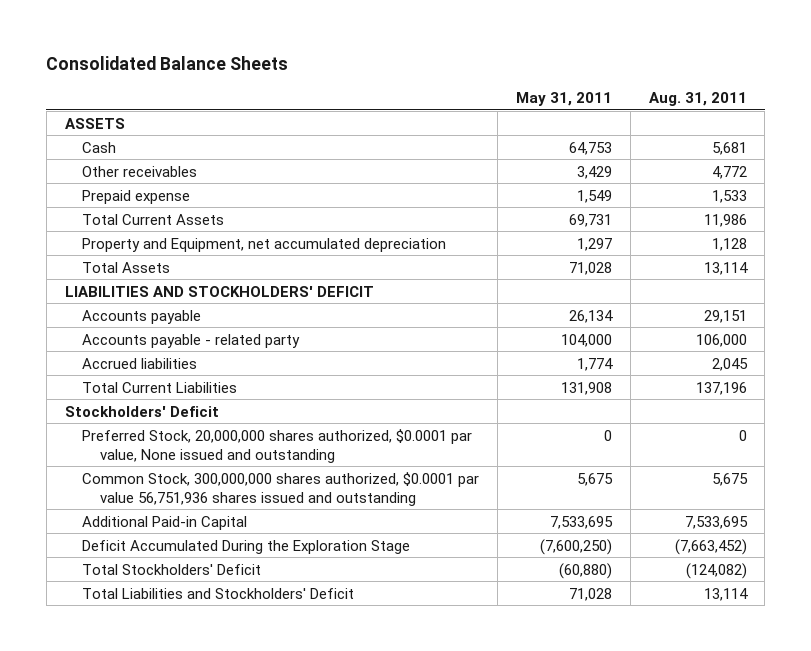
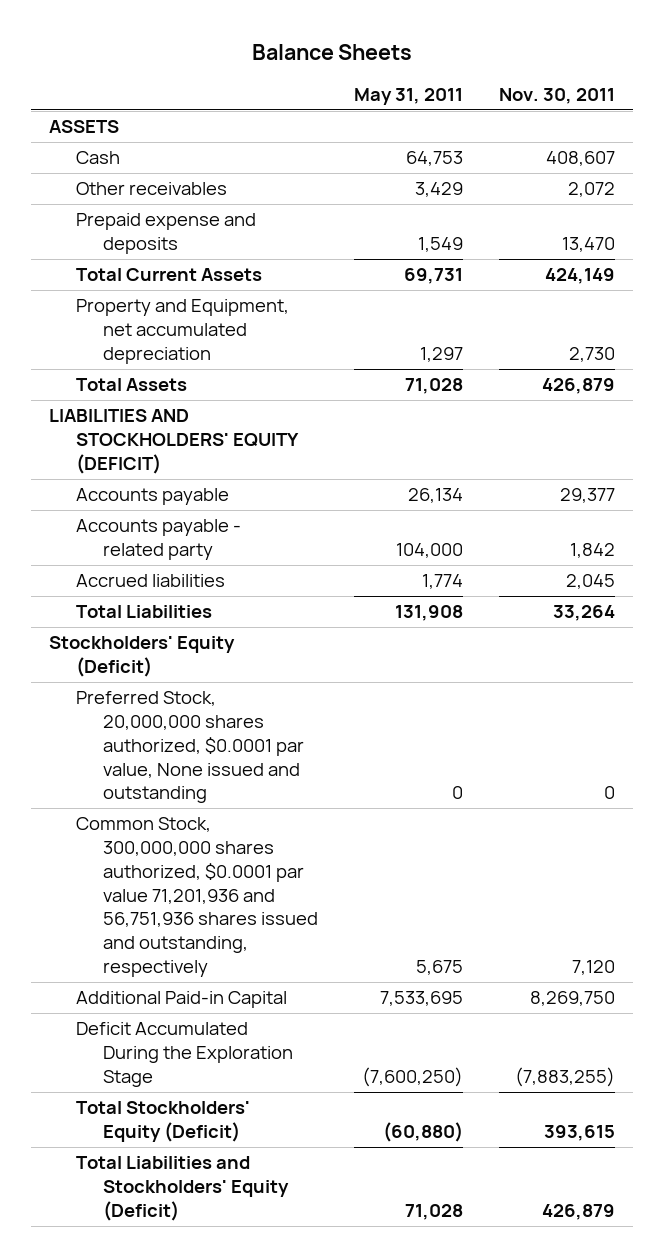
[46,56,289,71] Consolidated Balance Sheets -> [252,44,413,61] Balance Sheets
[648,91,747,106] Aug. 31, 2011 -> none
none -> [499,87,616,104] Nov. 30, 2011
[82,189,191,204] Prepaid expense -> [76,213,257,255] Prepaid expense and deposits
[64,285,374,297] LIABILITIES AND STOCKHOLDERS' DEFICIT -> [49,409,300,474] LIABILITIES AND STOCKHOLDERS' EQUITY (DEFICIT)
[82,381,238,393] Total Current Liabilities -> [76,605,213,619] Total Liabilities
[64,405,219,417] Stockholders' Deficit -> [49,636,236,678] Stockholders' Equity (Deficit)
[82,471,480,506] Common Stock, 300,000,000 shares authorized, $0.0001 par value 56,751,936 shares issued and outstanding -> [76,817,319,978] Common Stock, 300,000,000 shares authorized, $0.0001 par value 71,201,936 and 56,751,936 shares issued and outstanding, respectively
[82,563,262,575] Total Stockholders' Deficit -> [76,1101,251,1143] Total Stockholders' Equity (Deficit)
[82,587,355,599] Total Liabilities and Stockholders' Deficit -> [76,1156,290,1221] Total Liabilities and Stockholders' Equity (Deficit)

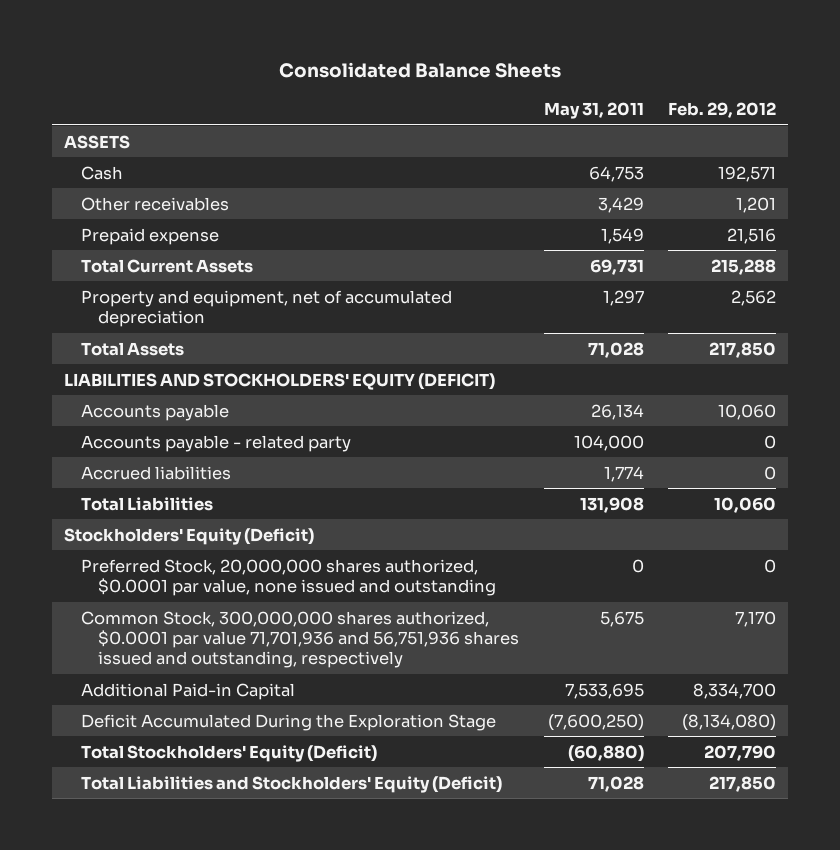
[252,44,413,61] Balance Sheets -> [279,62,562,79] Consolidated Balance Sheets
[499,87,616,104] Nov. 30, 2011 -> none
none -> [668,102,777,119] Feb. 29, 2012
[76,213,257,255] Prepaid expense and deposits -> [81,227,220,245] Prepaid expense
[76,299,290,364] Property and Equipment, net accumulated depreciation -> [81,289,453,327] Property and equipment, net of accumulated depreciation
[76,691,305,804] Preferred Stock, 20,000,000 shares authorized, $0.0001 par value, None issued and outstanding -> [81,558,497,596] Preferred Stock, 20,000,000 shares authorized, $0.0001 par value, none issued and outstanding
[76,817,319,978] Common Stock, 300,000,000 shares authorized, $0.0001 par value 71,201,936 and 56,751,936 shares issued and outstanding, respectively -> [81,610,520,669] Common Stock, 300,000,000 shares authorized, $0.0001 par value 71,701,936 and 56,751,936 shares issued and outstanding, respectively

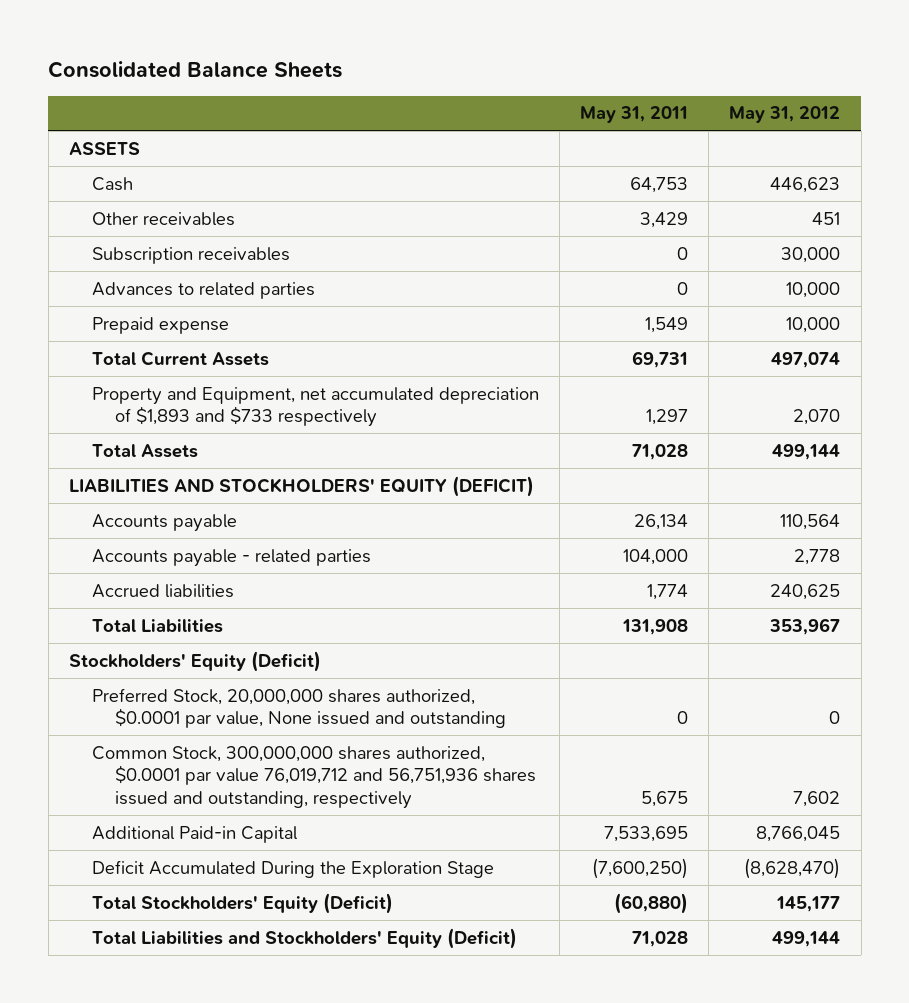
[668,102,777,119] Feb. 29, 2012 -> none
none -> [729,106,841,124] May 31, 2012
none -> [91,246,290,264] Subscription receivables
none -> [91,281,315,299] Advances to related parties
[81,289,453,327] Property and equipment, net of accumulated depreciation -> [91,386,539,428] Property and Equipment, net accumulated depreciation of $1,893 and $733 respectively
[81,434,352,452] Accounts payable - related party -> [91,548,371,567] Accounts payable - related parties
[81,558,497,596] Preferred Stock, 20,000,000 shares authorized, $0.0001 par value, none issued and outstanding -> [91,687,506,729] Preferred Stock, 20,000,000 shares authorized, $0.0001 par value, None issued and outstanding
[81,610,520,669] Common Stock, 300,000,000 shares authorized, $0.0001 par value 71,701,936 and 56,751,936 shares issued and outstanding, respectively -> [91,745,536,809] Common Stock, 300,000,000 shares authorized, $0.0001 par value 76,019,712 and 56,751,936 shares issued and outstanding, respectively

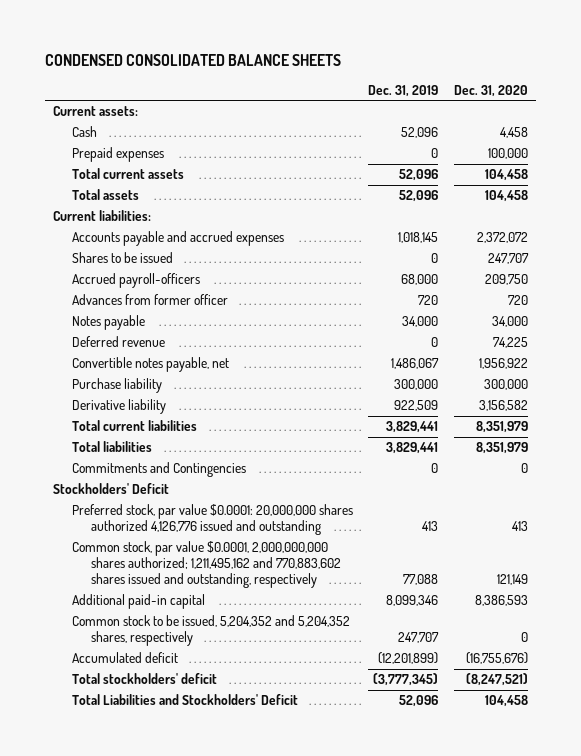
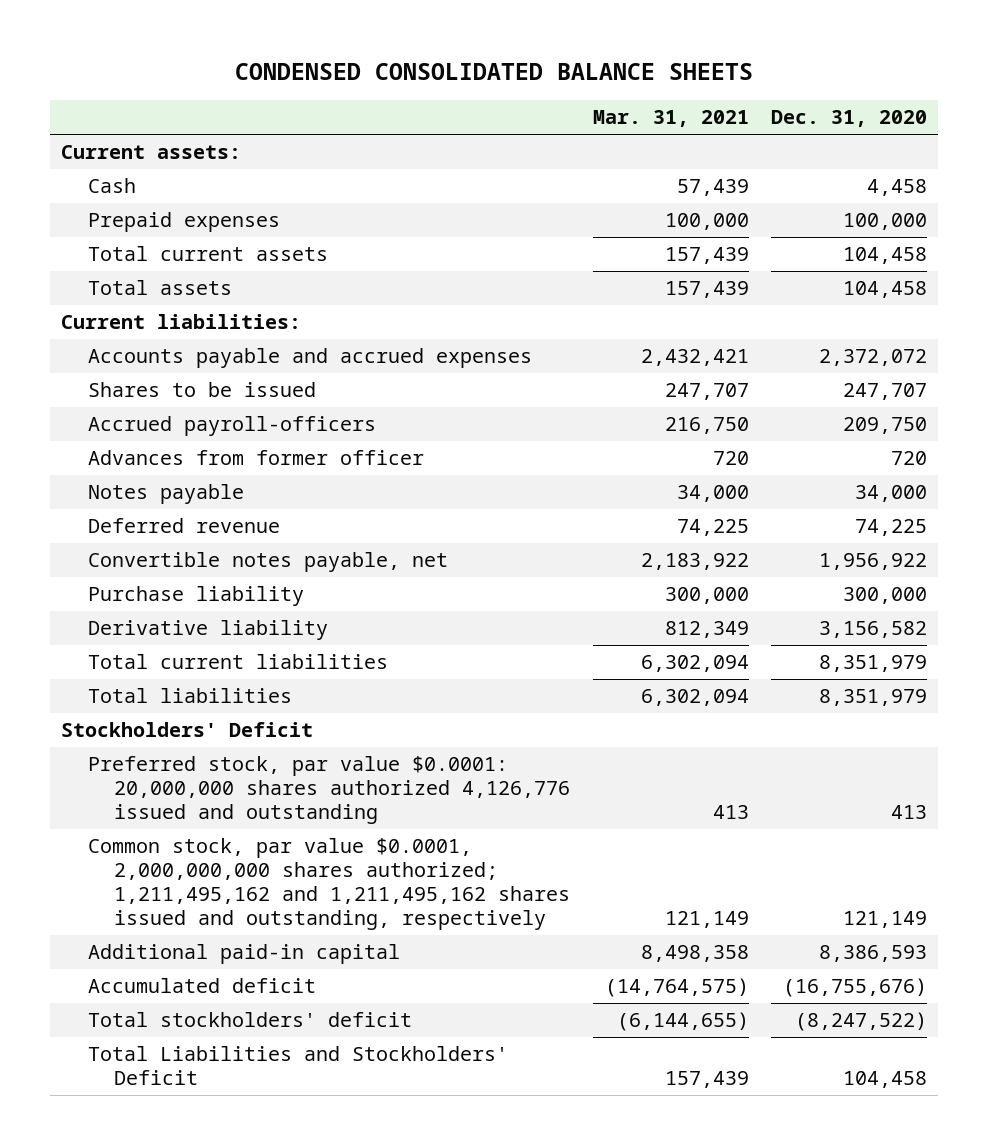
[368,84,439,97] Dec. 31, 2019 -> none
none -> [592,110,749,128] Mar. 31, 2021
[71,462,246,478] Commitments and Contingencies -> none
[71,541,341,589] Common stock, par value $0.0001, 2,000,000,000 shares authorized; 1,211,495,162 and 770,883,602 shares issued and outstanding, respectively -> [87,838,571,931] Common stock, par value $0.0001, 2,000,000,000 shares authorized; 1,211,495,162 and 1,211,495,162 shares issued and outstanding, respectively
[71,615,350,647] Common stock to be issued, 5,204,352 and 5,204,352 shares, respectively -> none
[466,673,529,687] (8,247,521) -> [794,1012,927,1032] (8,247,522)

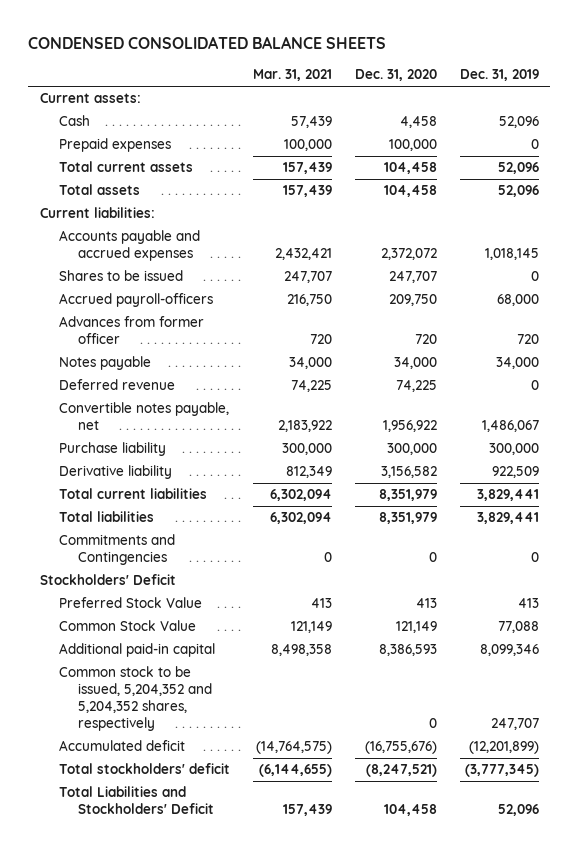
none -> [459,69,539,82] Dec. 31, 2019
none -> [58,534,175,566] Commitments and Contingencies
[87,756,571,825] Preferred stock, par value $0.0001: 20,000,000 shares authorized 4,126,776 issued and outstanding -> [58,597,202,609] Preferred Stock Value
[87,838,571,931] Common stock, par value $0.0001, 2,000,000,000 shares authorized; 1,211,495,162 and 1,211,495,162 shares issued and outstanding, respectively -> [58,620,196,632] Common Stock Value
none -> [58,666,212,732] Common stock to be issued, 5,204,352 and 5,204,352 shares, respectively
[794,1012,927,1032] (8,247,522) -> [365,764,437,778] (8,247,521)

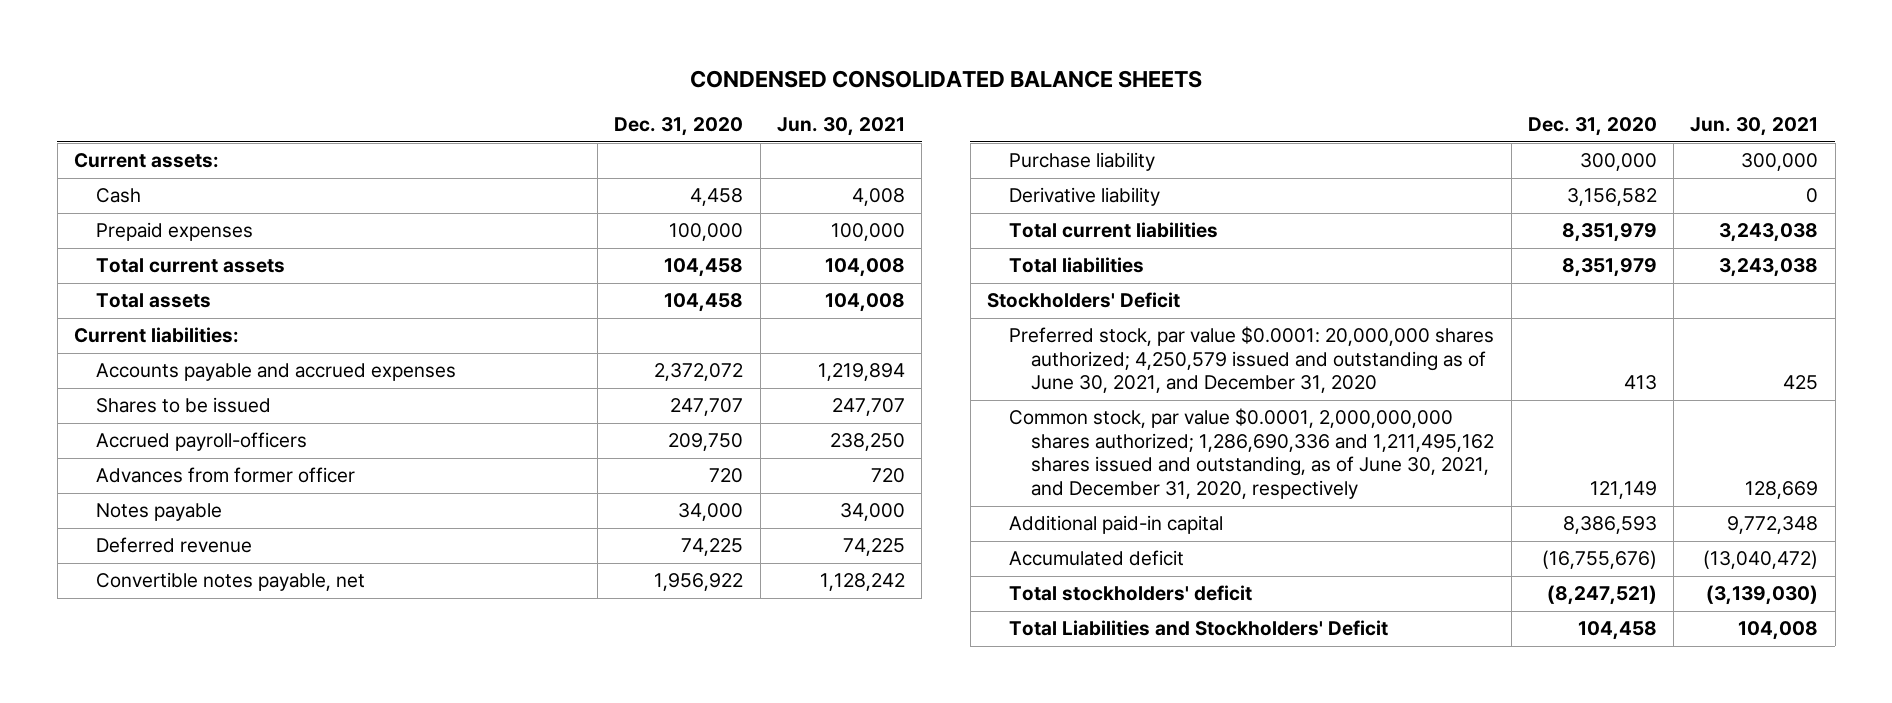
[252,69,332,82] Mar. 31, 2021 -> none
[459,69,539,82] Dec. 31, 2019 -> none
none -> [776,117,905,137] Jun. 30, 2021
[58,534,175,566] Commitments and Contingencies -> none
[58,597,202,609] Preferred Stock Value -> [1009,326,1495,394] Preferred stock, par value $0.0001: 20,000,000 shares authorized; 4,250,579 issued and outstanding as of June 30, 2021, and December 31, 2020
[58,620,196,632] Common Stock Value -> [1009,408,1495,499] Common stock, par value $0.0001, 2,000,000,000 shares authorized; 1,286,690,336 and 1,211,495,162 shares issued and outstanding, as of June 30, 2021, and December 31, 2020, respectively
[58,666,212,732] Common stock to be issued, 5,204,352 and 5,204,352 shares, respectively -> none

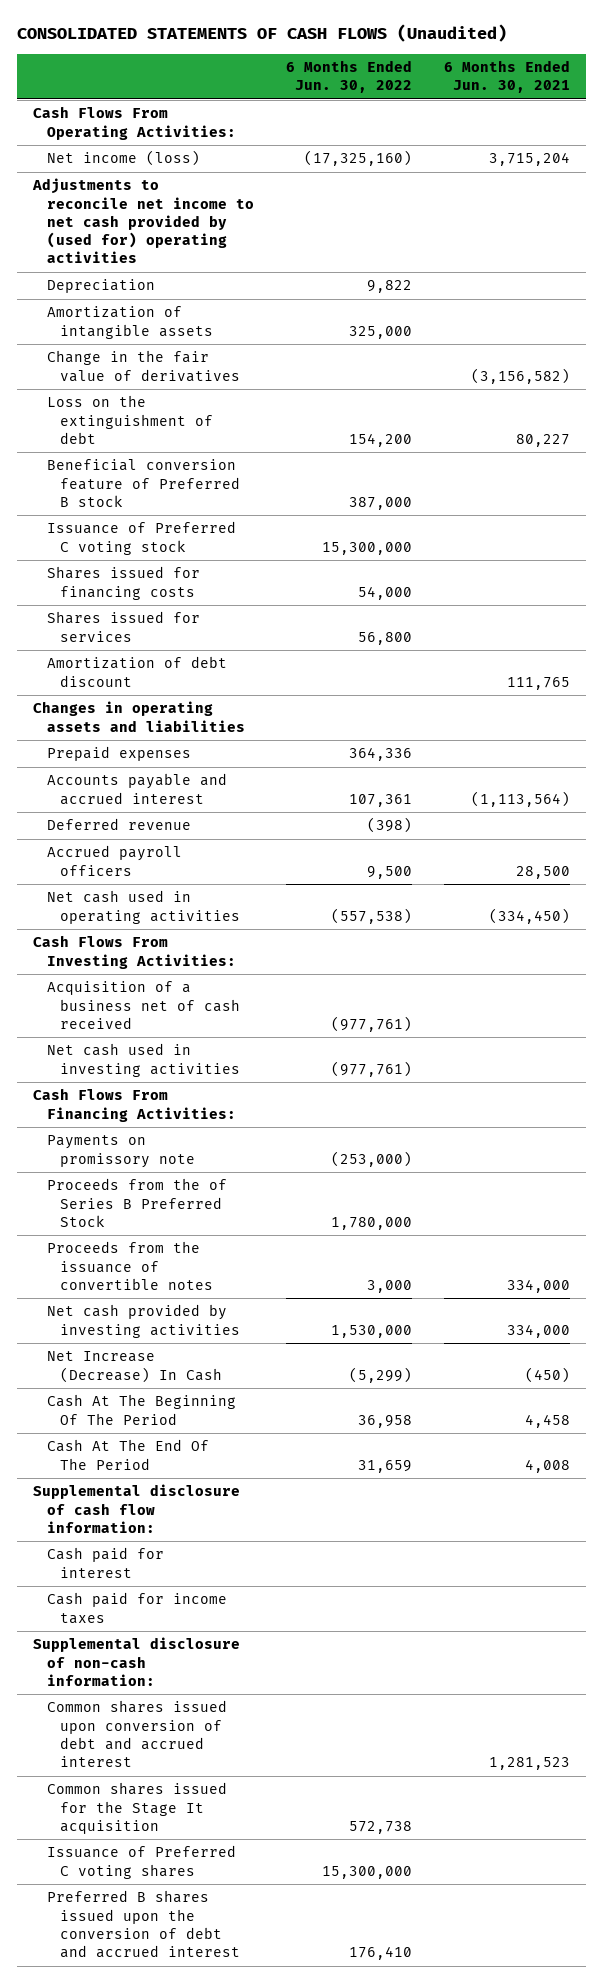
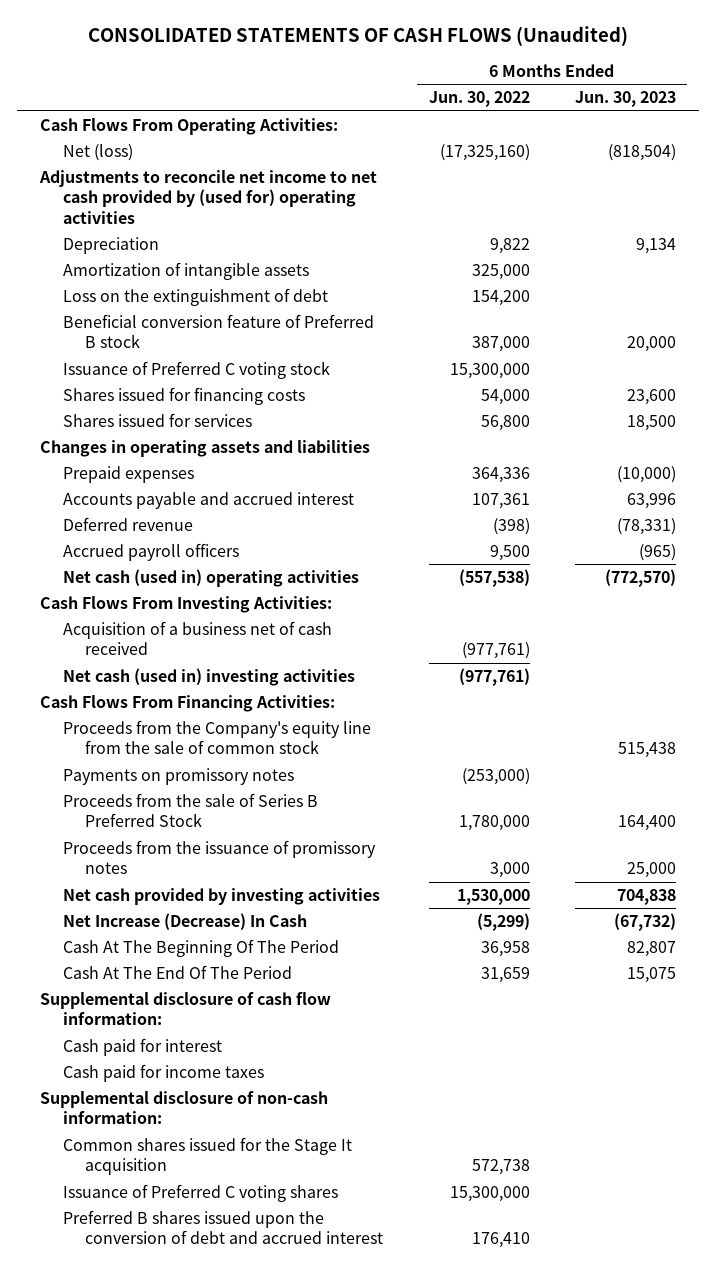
[443,59,570,94] 6 Months Ended Jun. 30, 2021 -> none
none -> [574,91,676,108] Jun. 30, 2023
[46,150,200,167] Net income (loss) -> [62,143,133,161] Net (loss)
[46,350,240,382] Change in the fair value of derivatives -> none
[46,656,227,687] Amortization of debt discount -> none
[46,890,240,924] Net cash used in operating activities -> [62,568,359,587] Net cash (used in) operating activities
[46,1043,240,1077] Net cash used in investing activities -> [62,667,355,686] Net cash (used in) investing activities
none -> [62,719,371,755] Proceeds from the Company's equity line from the sale of common stock
[46,1135,195,1168] Payments on promissory note -> [62,767,294,785] Payments on promissory notes
[46,1178,227,1227] Proceeds from the of Series B Preferred Stock -> [62,792,318,828] Proceeds from the sale of Series B Preferred Stock
[46,1241,213,1290] Proceeds from the issuance of convertible notes -> [62,839,376,875] Proceeds from the issuance of promissory notes
[46,1700,227,1768] Common shares issued upon conversion of debt and accrued interest -> none

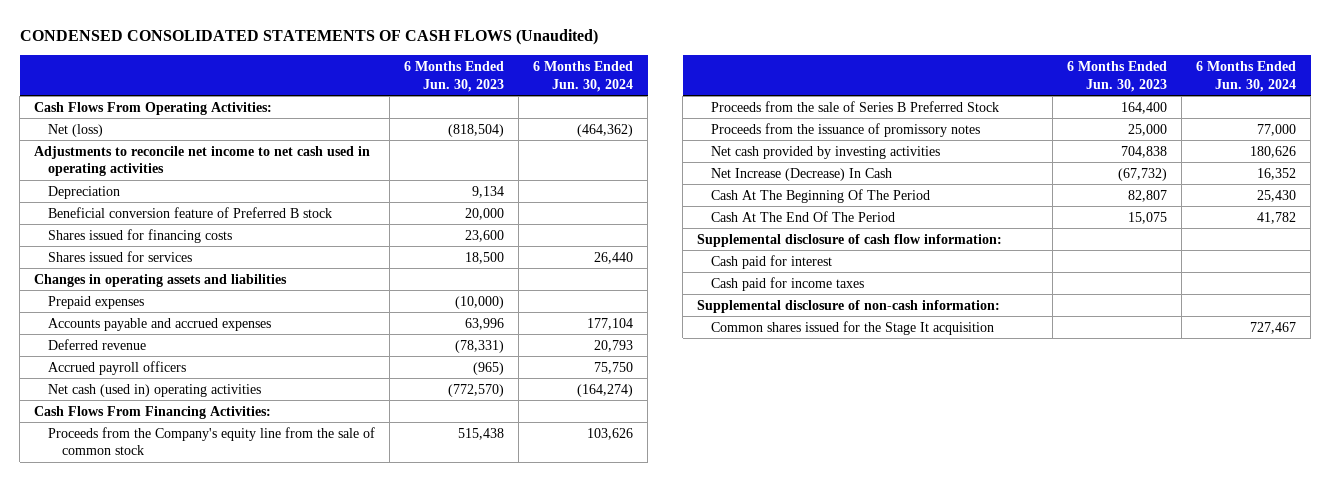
[88,26,629,47] CONSOLIDATED STATEMENTS OF CASH FLOWS (Unaudited) -> [19,29,598,46] CONDENSED CONSOLIDATED STATEMENTS OF CASH FLOWS (Unaudited)
[428,91,530,108] Jun. 30, 2022 -> none
none -> [533,60,634,92] 6 Months Ended Jun. 30, 2024
[39,169,378,224] Adjustments to reconcile net income to net cash provided by (used for) operating activities -> [34,145,371,177] Adjustments to reconcile net income to net cash used in operating activities
[62,261,309,280] Amortization of intangible assets -> none
[62,287,328,306] Loss on the extinguishment of debt -> none
[62,360,330,379] Issuance of Preferred C voting stock -> none
[62,491,354,509] Accounts payable and accrued interest -> [48,317,272,331] Accounts payable and accrued expenses
[40,595,333,613] Cash Flows From Investing Activities: -> none
[62,620,332,656] Acquisition of a business net of cash received -> none
[62,667,355,686] Net cash (used in) investing activities -> none
[62,767,294,785] Payments on promissory notes -> none
[62,1183,338,1202] Issuance of Preferred C voting shares -> none
[62,1209,384,1245] Preferred B shares issued upon the conversion of debt and accrued interest -> none

